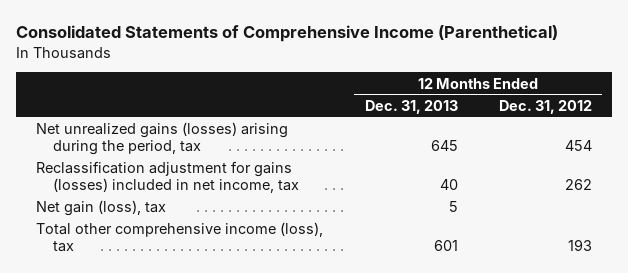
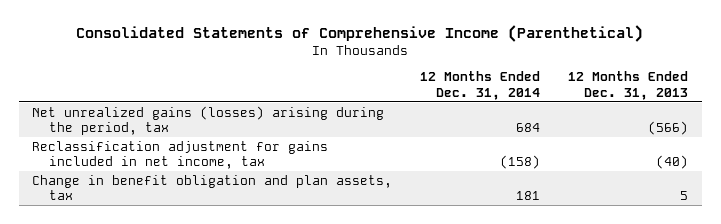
[498,100,592,115] Dec. 31, 2012 -> none
none -> [420,71,541,101] 12 Months Ended Dec. 31, 2014
[36,222,324,253] Total other comprehensive income (loss), tax -> none
[430,140,458,152] 645 -> [648,121,689,136] (566)
[36,161,299,194] Reclassification adjustment for gains (losses) included in net income, tax -> [32,140,329,170] Reclassification adjustment for gains included in net income, tax
[439,179,458,191] 40 -> [656,155,689,170] (40)
[36,200,167,217] Net gain (loss), tax -> [32,174,393,201] Change in benefit obligation and plan assets, tax

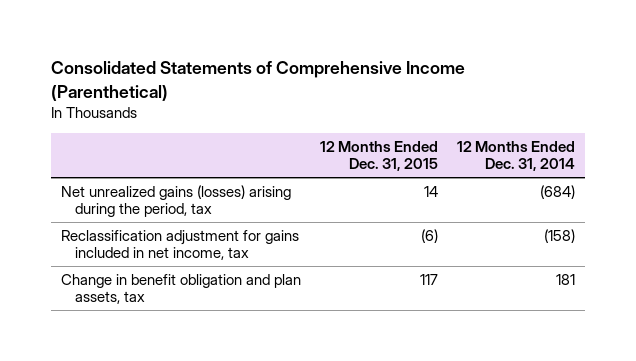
[568,71,689,101] 12 Months Ended Dec. 31, 2013 -> none
none -> [320,140,439,172] 12 Months Ended Dec. 31, 2015
[516,123,541,133] 684 -> [540,184,576,199] (684)

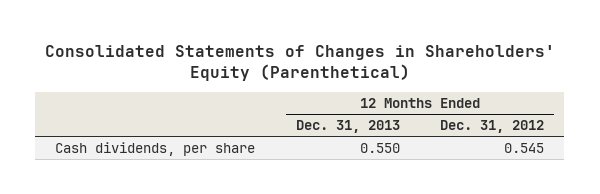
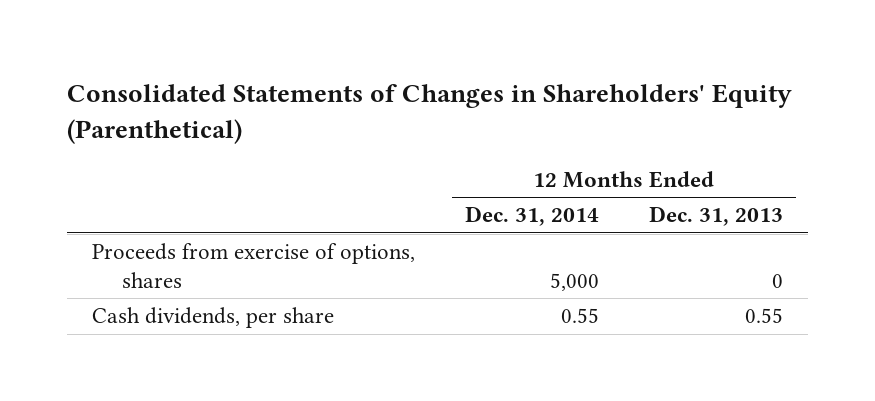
[440,120,545,134] Dec. 31, 2012 -> none
none -> [464,206,599,227] Dec. 31, 2014
none -> [91,243,415,288] Proceeds from exercise of options, shares
[359,143,400,154] 0.550 -> [745,308,784,324] 0.55

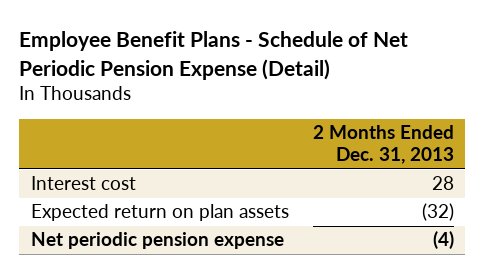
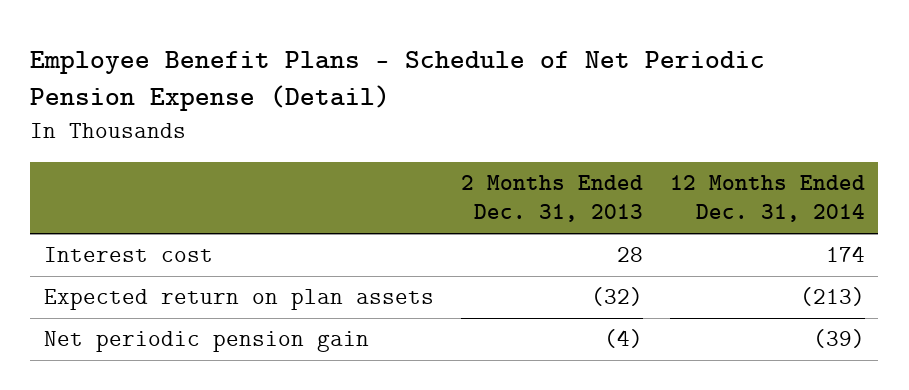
none -> [669,175,865,223] 12 Months Ended Dec. 31, 2014
[30,232,284,250] Net periodic pension expense -> [43,331,369,353] Net periodic pension gain

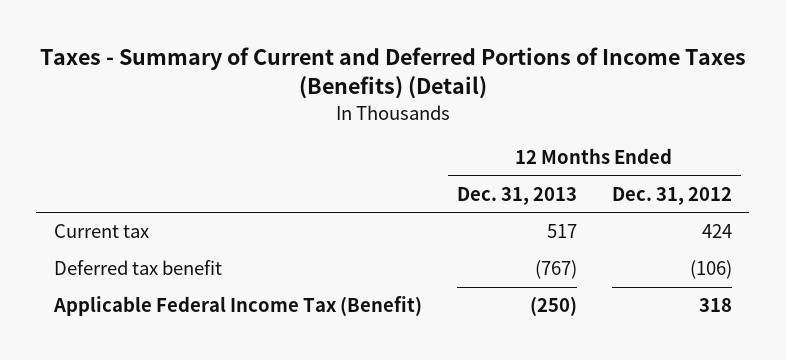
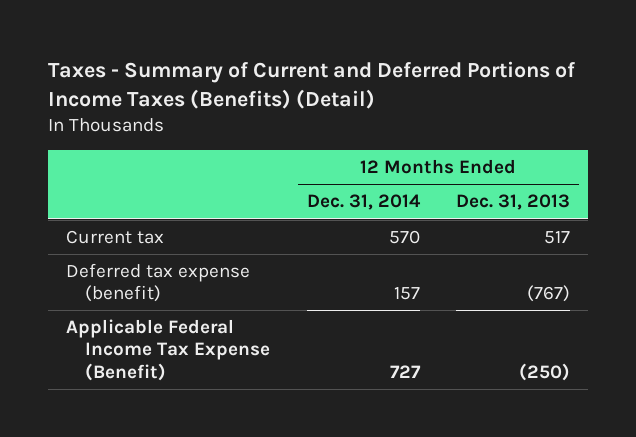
[611,186,732,205] Dec. 31, 2012 -> none
none -> [306,194,421,211] Dec. 31, 2014
[53,260,222,276] Deferred tax benefit -> [65,262,250,303] Deferred tax expense (benefit)
[52,296,422,317] Applicable Federal Income Tax (Benefit) -> [65,318,271,381] Applicable Federal Income Tax Expense (Benefit)

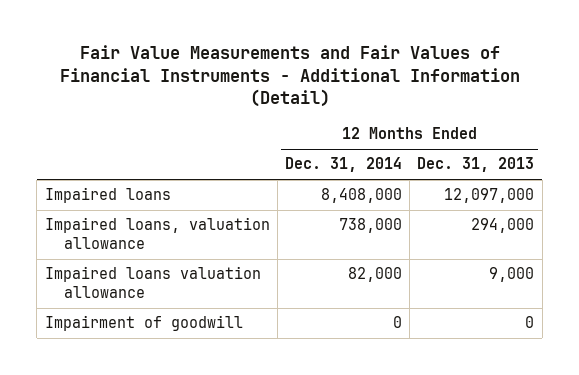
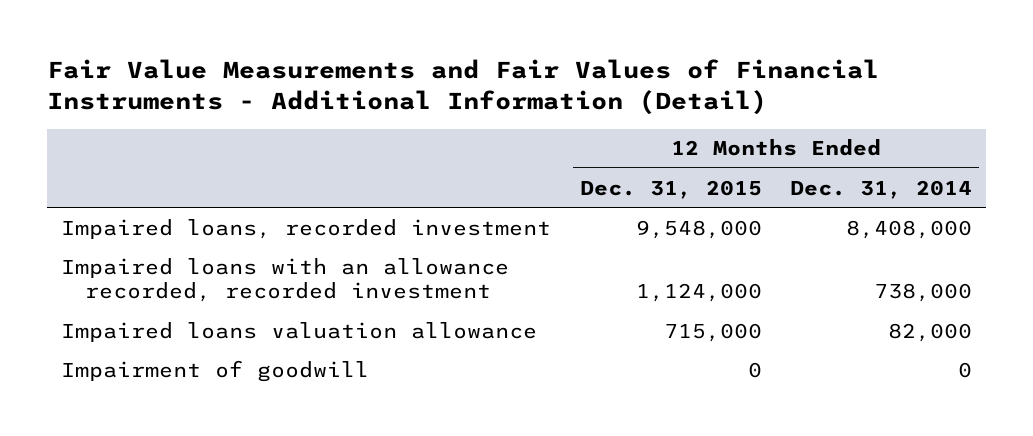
[417,157,535,173] Dec. 31, 2013 -> none
none -> [579,179,762,199] Dec. 31, 2015
[44,187,171,204] Impaired loans -> [61,218,552,239] Impaired loans, recorded investment
[44,217,270,250] Impaired loans, valuation allowance -> [61,257,510,302] Impaired loans with an allowance recorded, recorded investment

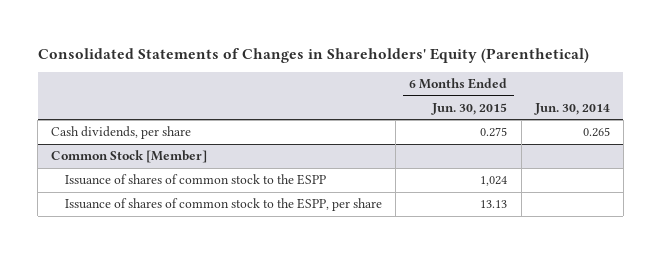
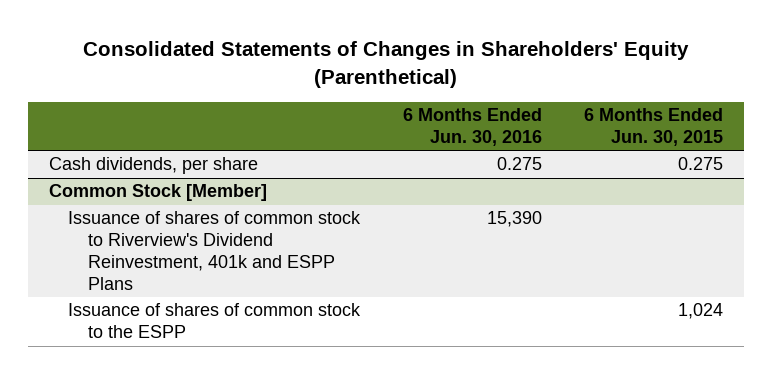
[533,103,610,116] Jun. 30, 2014 -> none
none -> [402,108,542,147] 6 Months Ended Jun. 30, 2016
none -> [68,211,362,291] Issuance of shares of common stock to Riverview's Dividend Reinvestment, 401k and ESPP Plans
[65,198,383,212] Issuance of shares of common stock to the ESPP, per share -> none

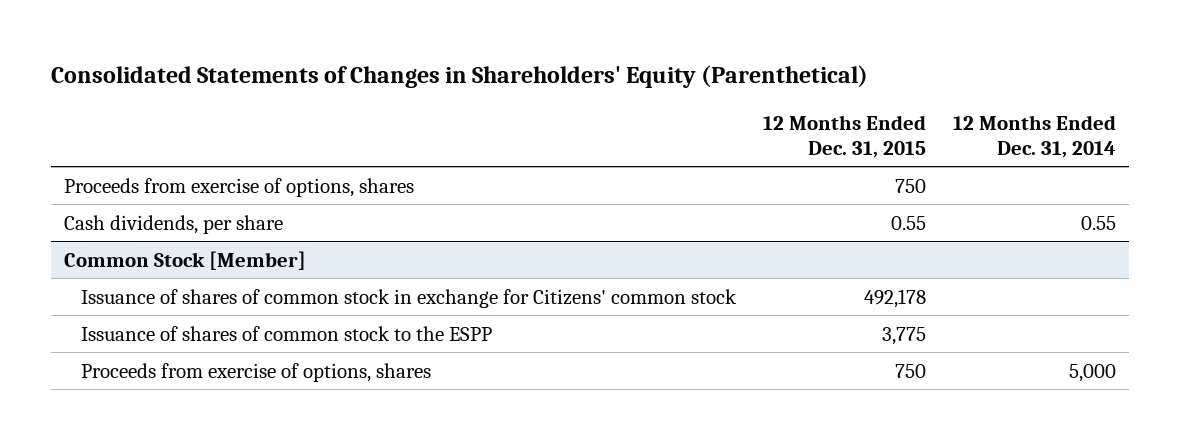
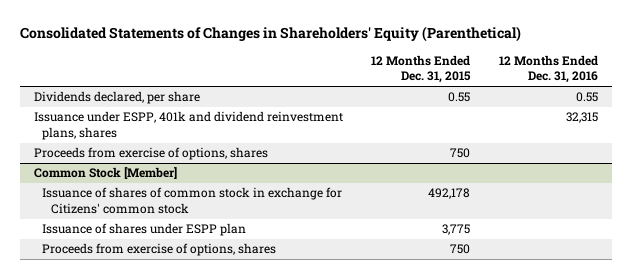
[952,115,1116,158] 12 Months Ended Dec. 31, 2014 -> none
none -> [498,54,598,84] 12 Months Ended Dec. 31, 2016
none -> [33,91,200,105] Dividends declared, per share
none -> [33,111,343,140] Issuance under ESPP, 401k and dividend reinvestment plans, shares
[64,214,284,234] Cash dividends, per share -> none
[81,325,493,341] Issuance of shares of common stock to the ESPP -> [42,223,247,237] Issuance of shares under ESPP plan

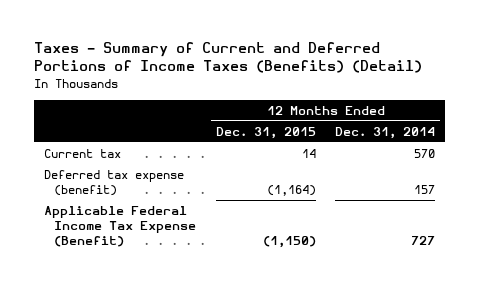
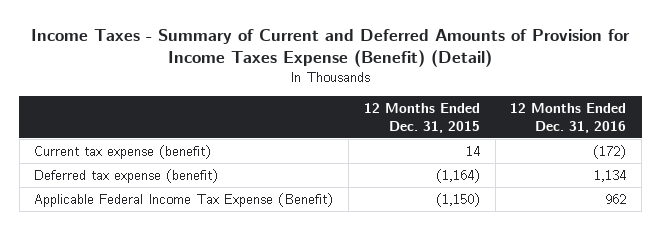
[34,41,423,74] Taxes - Summary of Current and Deferred Portions of Income Taxes (Benefits) (Detail) -> [31,29,631,68] Income Taxes - Summary of Current and Deferred Amounts of Provision for Income Taxes Expense (Benefit) (Detail)
[335,126,436,139] Dec. 31, 2014 -> none
none -> [510,103,627,133] 12 Months Ended Dec. 31, 2016
[44,149,122,159] Current tax -> [34,144,212,159] Current tax expense (benefit)

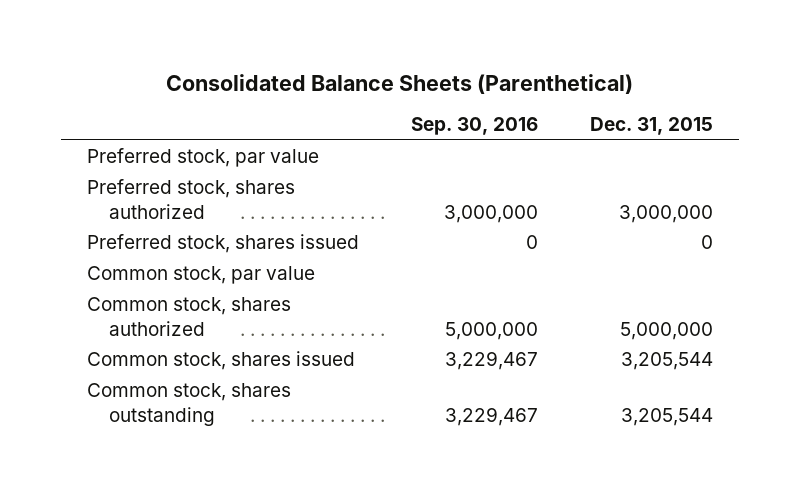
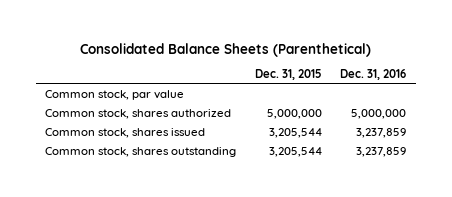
[411,117,539,136] Sep. 30, 2016 -> none
none -> [340,69,407,81] Dec. 31, 2016
[87,148,320,168] Preferred stock, par value -> none
[87,179,296,219] Preferred stock, shares authorized -> none
[87,234,360,254] Preferred stock, shares issued -> none

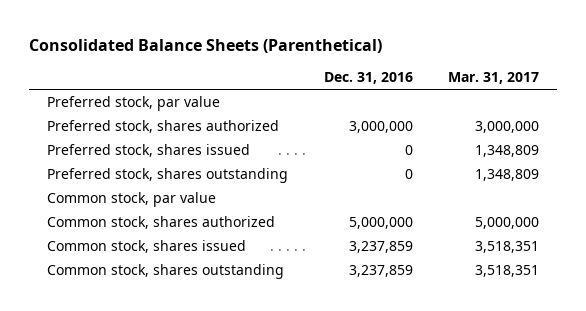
[254,69,322,81] Dec. 31, 2015 -> none
none -> [448,72,540,85] Mar. 31, 2017
none -> [46,96,220,112] Preferred stock, par value
none -> [46,120,279,134] Preferred stock, shares authorized
none -> [46,144,250,158] Preferred stock, shares issued
none -> [46,168,288,184] Preferred stock, shares outstanding

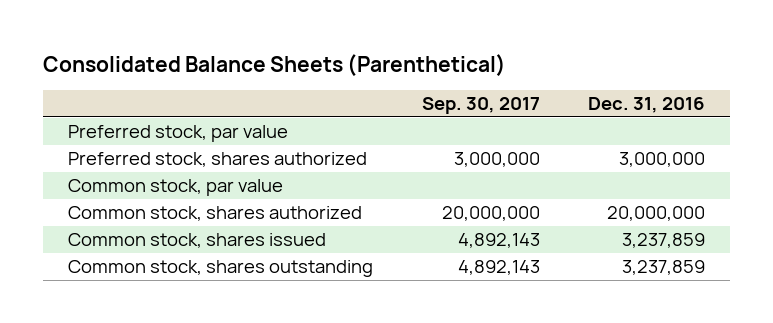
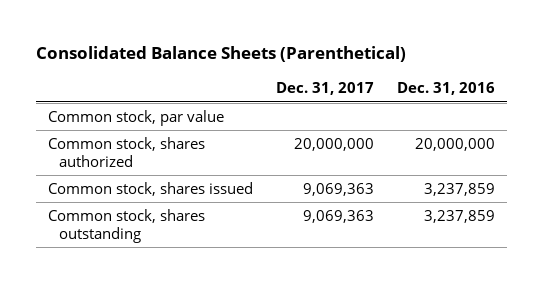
[421,97,540,115] Sep. 30, 2017 -> none
none -> [275,82,374,96] Dec. 31, 2017
[67,124,288,142] Preferred stock, par value -> none
[67,151,367,167] Preferred stock, shares authorized -> none

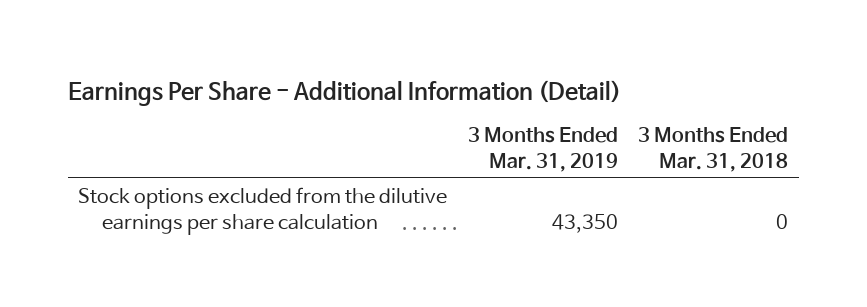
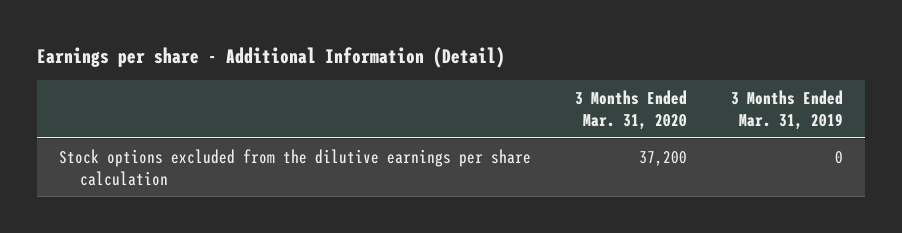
[68,79,622,106] Earnings Per Share - Additional Information (Detail) -> [36,47,505,69] Earnings per share - Additional Information (Detail)
[638,127,789,173] 3 Months Ended Mar. 31, 2018 -> none
none -> [574,89,687,130] 3 Months Ended Mar. 31, 2020
[551,213,618,233] 43,350 -> [834,150,843,164] 0

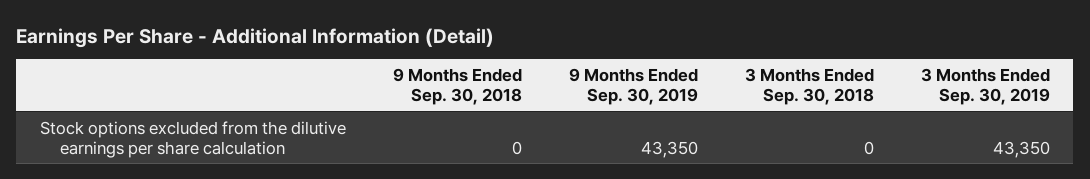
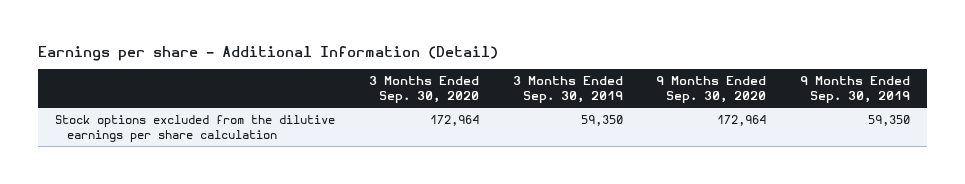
[16,27,495,48] Earnings Per Share - Additional Information (Detail) -> [38,45,499,61] Earnings per share - Additional Information (Detail)
[392,68,522,105] 9 Months Ended Sep. 30, 2018 -> none
[744,68,874,105] 3 Months Ended Sep. 30, 2018 -> none
none -> [368,75,479,103] 3 Months Ended Sep. 30, 2020
none -> [656,75,767,103] 9 Months Ended Sep. 30, 2020
[640,140,698,158] 43,350 -> [868,115,911,127] 59,350
[992,140,1050,158] 43,350 -> [580,115,623,127] 59,350

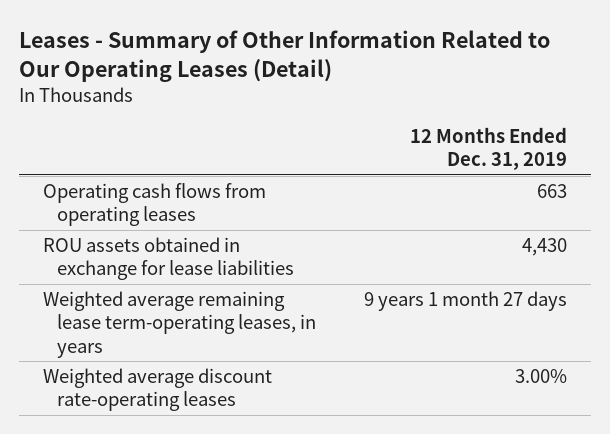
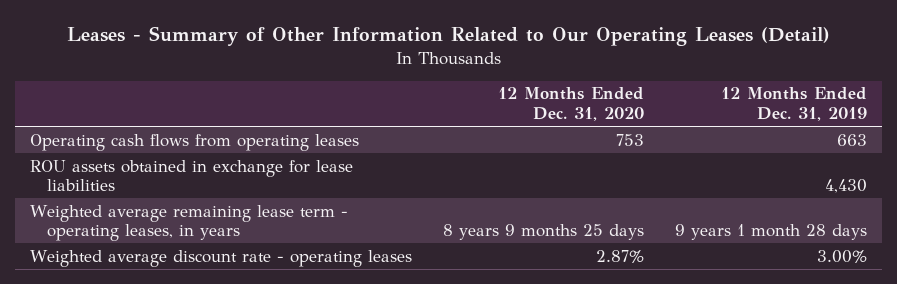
none -> [498,87,645,121] 12 Months Ended Dec. 31, 2020
[43,290,316,358] Weighted average remaining lease term-operating leases, in years -> [30,204,349,242] Weighted average remaining lease term - operating leases, in years
[363,290,567,311] 9 years 1 month 27 days -> [674,224,867,241] 9 years 1 month 28 days
[43,367,273,412] Weighted average discount rate-operating leases -> [30,249,413,267] Weighted average discount rate - operating leases

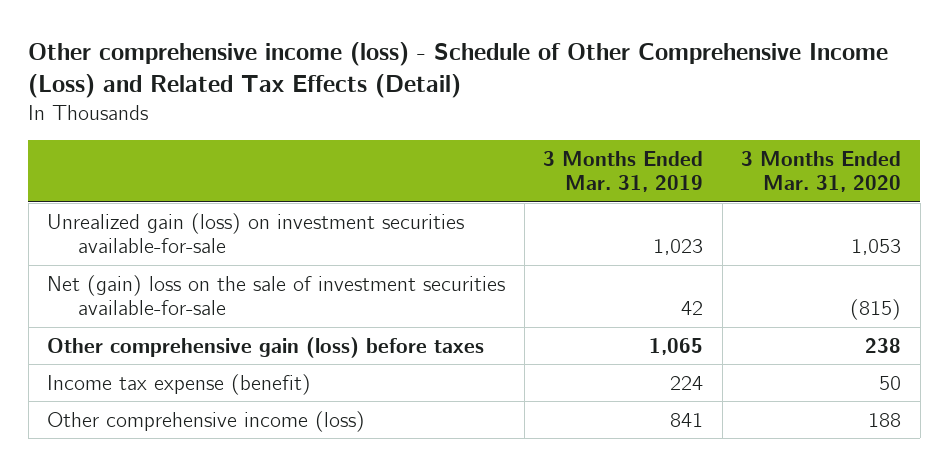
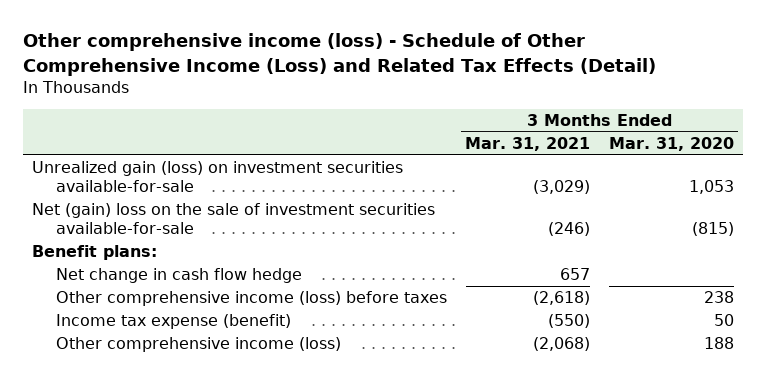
[543,150,704,193] 3 Months Ended Mar. 31, 2019 -> none
none -> [465,137,591,152] Mar. 31, 2021
none -> [31,245,157,261] Benefit plans:
none -> [56,268,303,284] Net change in cash flow hedge
[47,336,485,358] Other comprehensive gain (loss) before taxes -> [56,291,448,307] Other comprehensive income (loss) before taxes

